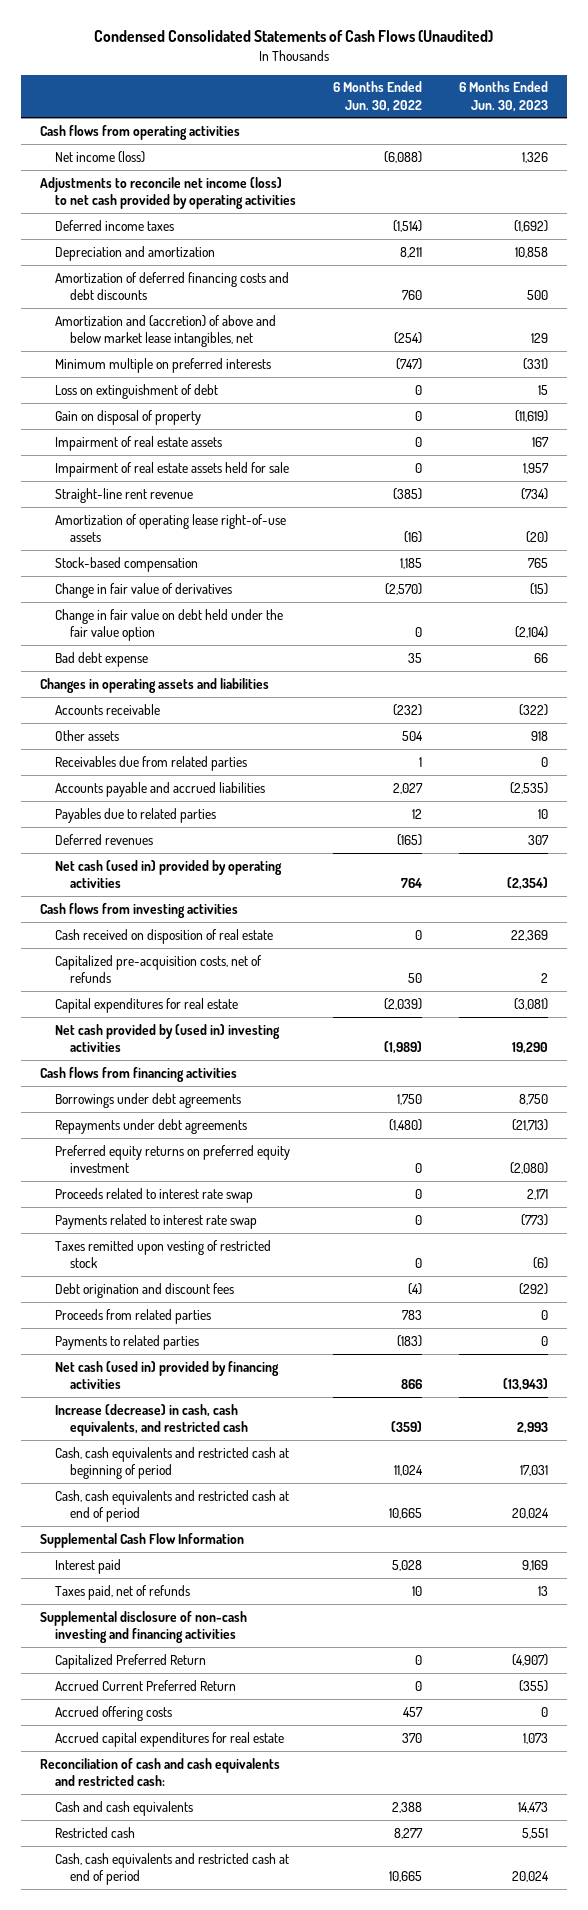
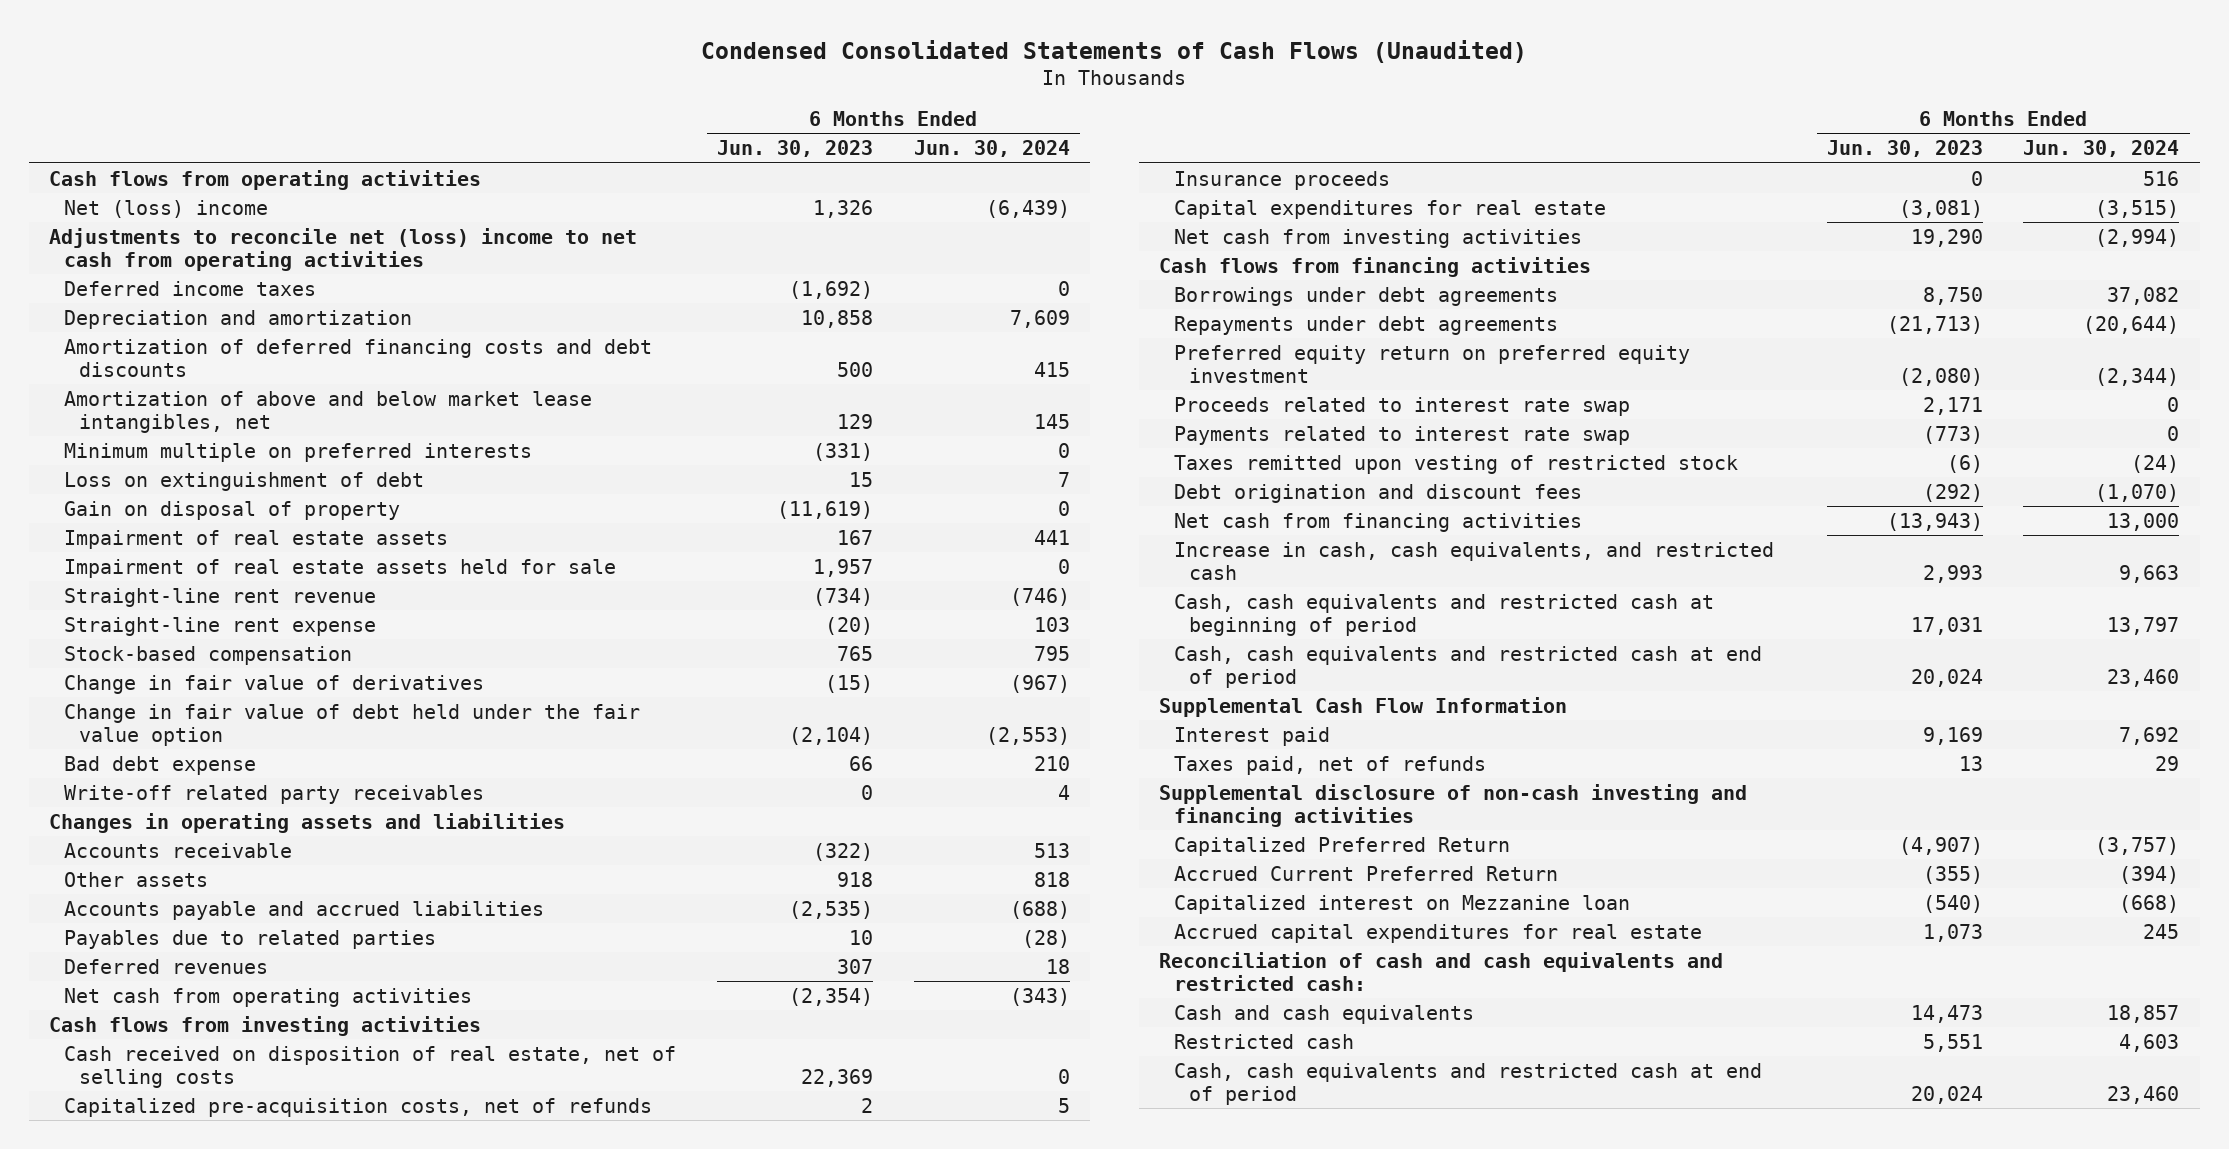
[333,81,423,112] 6 Months Ended Jun. 30, 2022 -> none
none -> [913,140,1070,158] Jun. 30, 2024
[54,150,145,163] Net income (loss) -> [64,199,269,218] Net (loss) income
[39,176,296,209] Adjustments to reconcile net income (loss) to net cash provided by operating activities -> [49,227,638,271] Adjustments to reconcile net (loss) income to net cash from operating activities
[54,314,276,347] Amortization and (accretion) of above and below market lease intangibles, net -> [64,390,593,433] Amortization of above and below market lease intangibles, net
[54,513,286,542] Amortization of operating lease right-of-use assets -> none
none -> [64,616,377,636] Straight-line rent expense
[54,608,283,641] Change in fair value on debt held under the fair value option -> [64,703,641,746] Change in fair value of debt held under the fair value option
none -> [64,784,485,804] Write-off related party receivables
[54,755,247,771] Receivables due from related parties -> none
[54,859,282,888] Net cash (used in) provided by operating activities -> [64,987,473,1007] Net cash from operating activities
[54,928,273,944] Cash received on disposition of real estate -> [64,1045,677,1088] Cash received on disposition of real estate, net of selling costs
none -> [1173,170,1390,190] Insurance proceeds
[54,1023,280,1052] Net cash provided by (used in) investing activities -> [1173,228,1582,248] Net cash from investing activities
[54,1144,290,1173] Preferred equity returns on preferred equity investment -> [1173,344,1690,383] Preferred equity return on preferred equity investment
[54,1308,211,1324] Proceeds from related parties -> none
[54,1334,199,1350] Payments to related parties -> none
[54,1360,279,1389] Net cash (used in) provided by financing activities -> [1173,512,1582,532] Net cash from financing activities
[54,1403,248,1436] Increase (decrease) in cash, cash equivalents, and restricted cash -> [1173,541,1774,580] Increase in cash, cash equivalents, and restricted cash
[54,1705,172,1721] Accrued offering costs -> none
none -> [1173,894,1630,914] Capitalized interest on Mezzanine loan

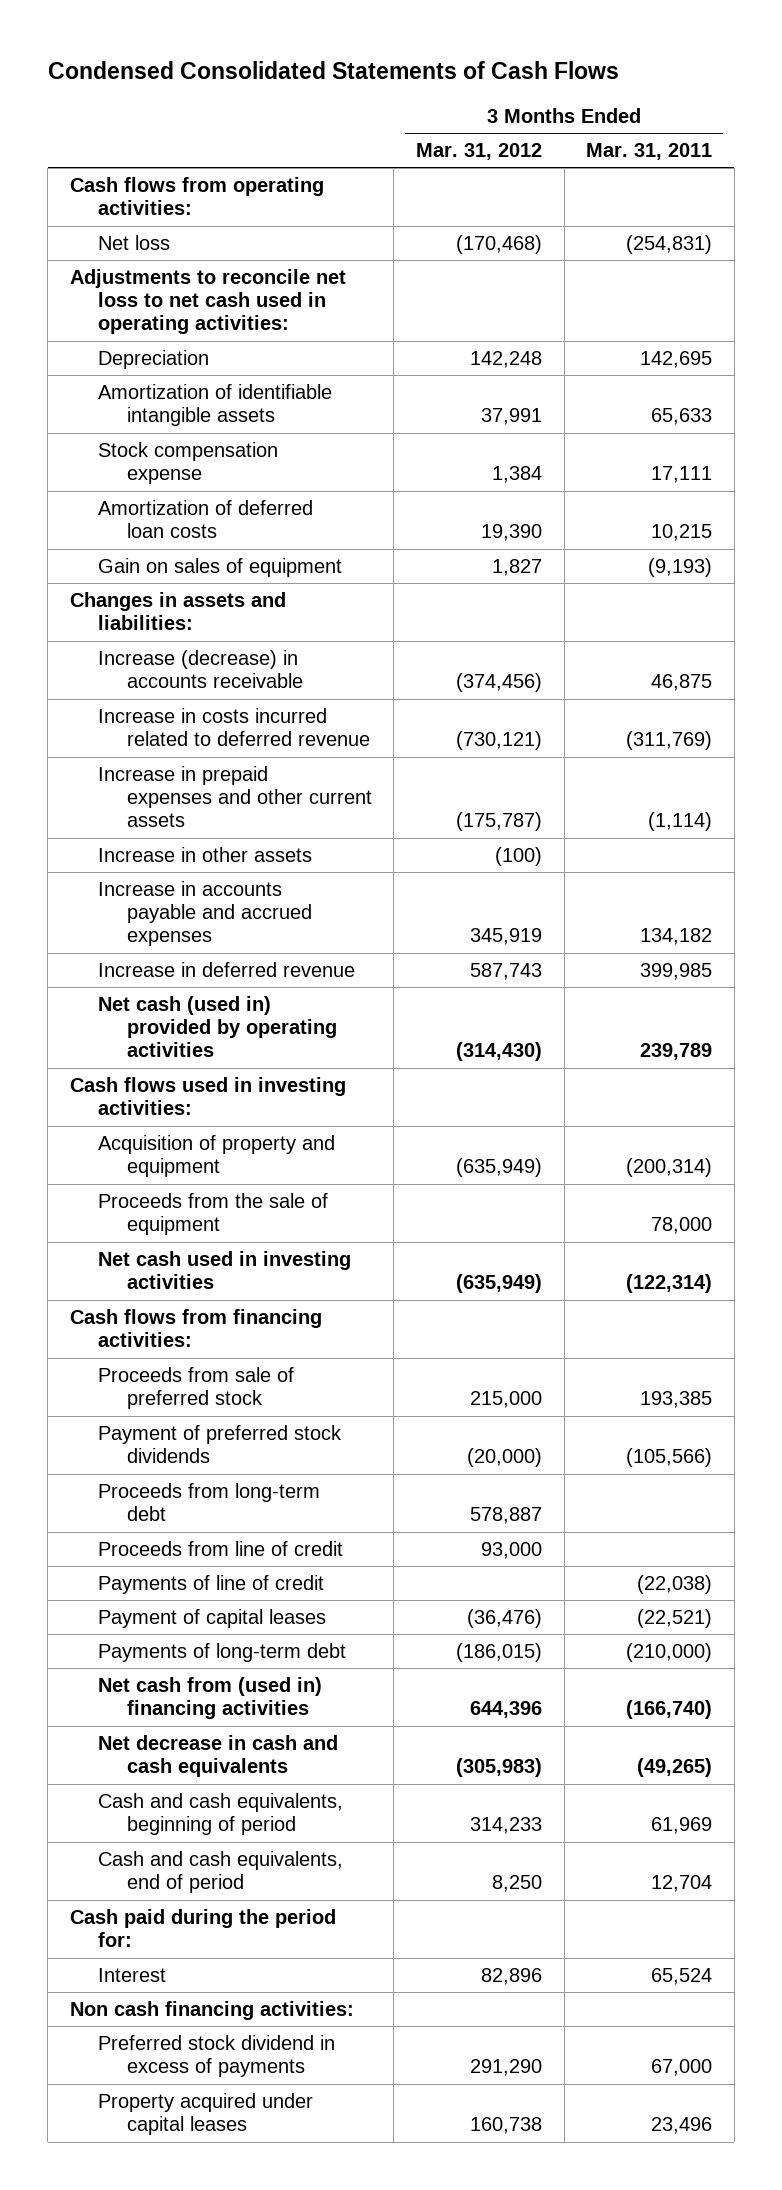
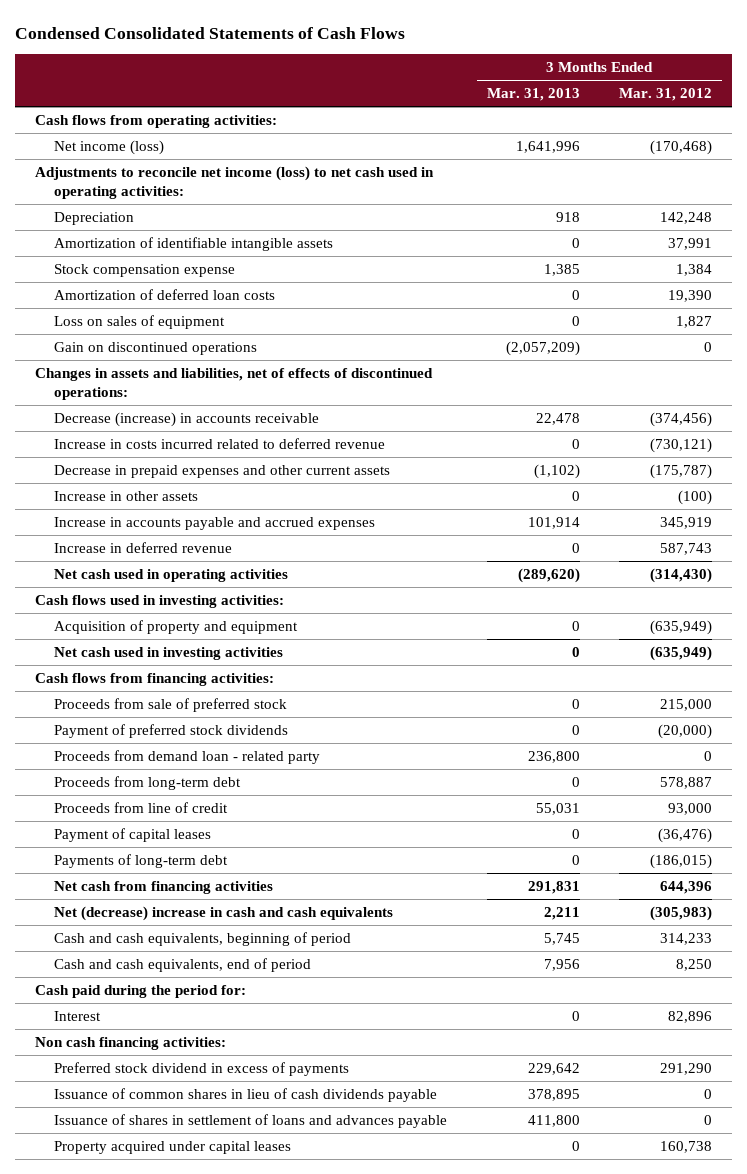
[586,143,713,161] Mar. 31, 2011 -> none
none -> [486,88,580,102] Mar. 31, 2013
[98,235,171,251] Net loss -> [53,140,164,156] Net income (loss)
[70,269,347,335] Adjustments to reconcile net loss to net cash used in operating activities: -> [34,166,434,199] Adjustments to reconcile net income (loss) to net cash used in operating activities:
[98,558,343,578] Gain on sales of equipment -> [53,315,225,330] Loss on sales of equipment
none -> [53,342,257,356] Gain on discontinued operations
[70,592,287,631] Changes in assets and liabilities: -> [34,368,433,400] Changes in assets and liabilities, net of effects of discontinued operations:
[98,650,303,689] Increase (decrease) in accounts receivable -> [53,412,319,428] Decrease (increase) in accounts receivable
[98,766,372,828] Increase in prepaid expenses and other current assets -> [53,465,390,479] Decrease in prepaid expenses and other current assets
[98,996,337,1058] Net cash (used in) provided by operating activities -> [53,569,288,583] Net cash used in operating activities
[98,1193,329,1236] Proceeds from the sale of equipment -> none
none -> [53,750,320,765] Proceeds from demand loan - related party
[98,1575,325,1595] Payments of line of credit -> none
[98,1677,323,1720] Net cash from (used in) financing activities -> [53,881,273,895] Net cash from financing activities
[98,1735,339,1778] Net decrease in cash and cash equivalents -> [53,906,393,922] Net (decrease) increase in cash and cash equivalents
none -> [53,1088,437,1103] Issuance of common shares in lieu of cash dividends payable
none -> [53,1114,447,1129] Issuance of shares in settlement of loans and advances payable

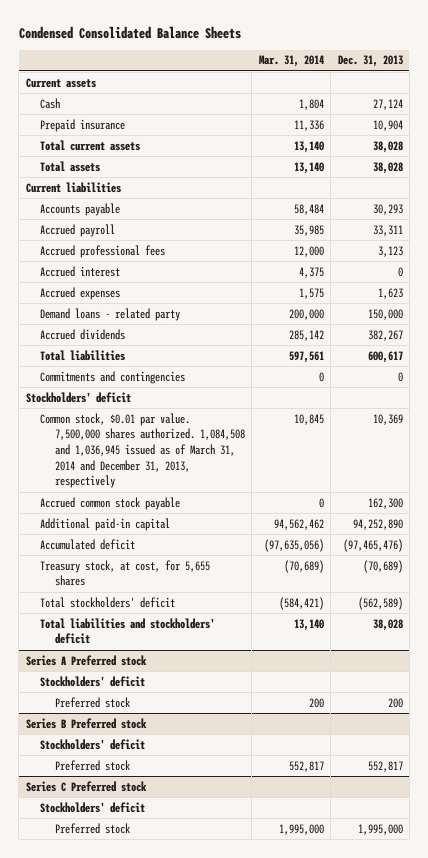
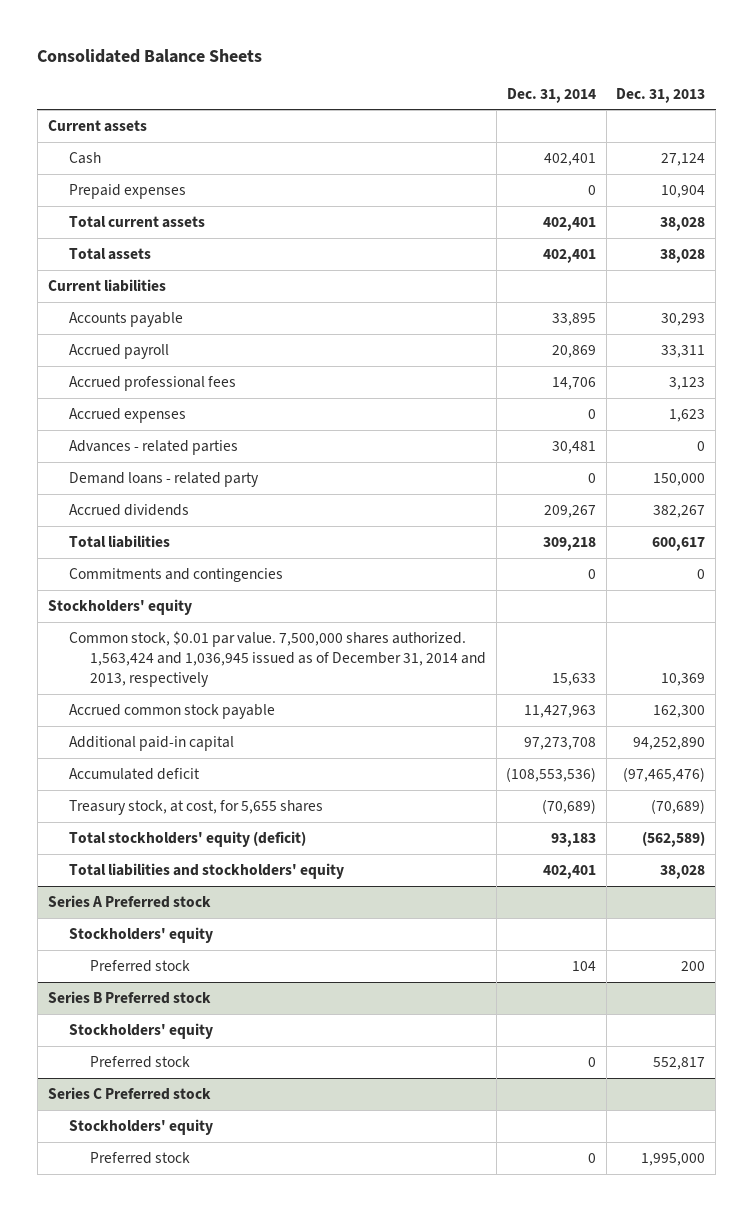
[18,25,241,39] Condensed Consolidated Balance Sheets -> [37,48,263,63] Consolidated Balance Sheets
[258,55,324,68] Mar. 31, 2014 -> none
none -> [507,87,597,103] Dec. 31, 2014
[40,118,126,132] Prepaid insurance -> [68,184,186,200] Prepaid expenses
[40,265,121,277] Accrued interest -> none
none -> [68,440,238,456] Advances - related parties
[25,391,131,403] Stockholders' deficit -> [47,599,192,616] Stockholders' equity
[40,412,245,489] Common stock, $0.01 par value. 7,500,000 shares authorized. 1,084,508 and 1,036,945 issued as of March 31, 2014 and December 31, 2013, respectively -> [68,631,487,687] Common stock, $0.01 par value. 7,500,000 shares authorized. 1,563,424 and 1,036,945 issued as of December 31, 2014 and 2013, respectively
[40,596,176,608] Total stockholders' deficit -> [68,831,306,848] Total stockholders' equity (deficit)
[40,617,216,645] Total liabilities and stockholders' deficit -> [68,863,344,880] Total liabilities and stockholders' equity
[40,675,146,687] Stockholders' deficit -> [68,927,213,944] Stockholders' equity
[40,738,146,750] Stockholders' deficit -> [68,1023,213,1040] Stockholders' equity
[40,801,146,813] Stockholders' deficit -> [68,1119,213,1136] Stockholders' equity

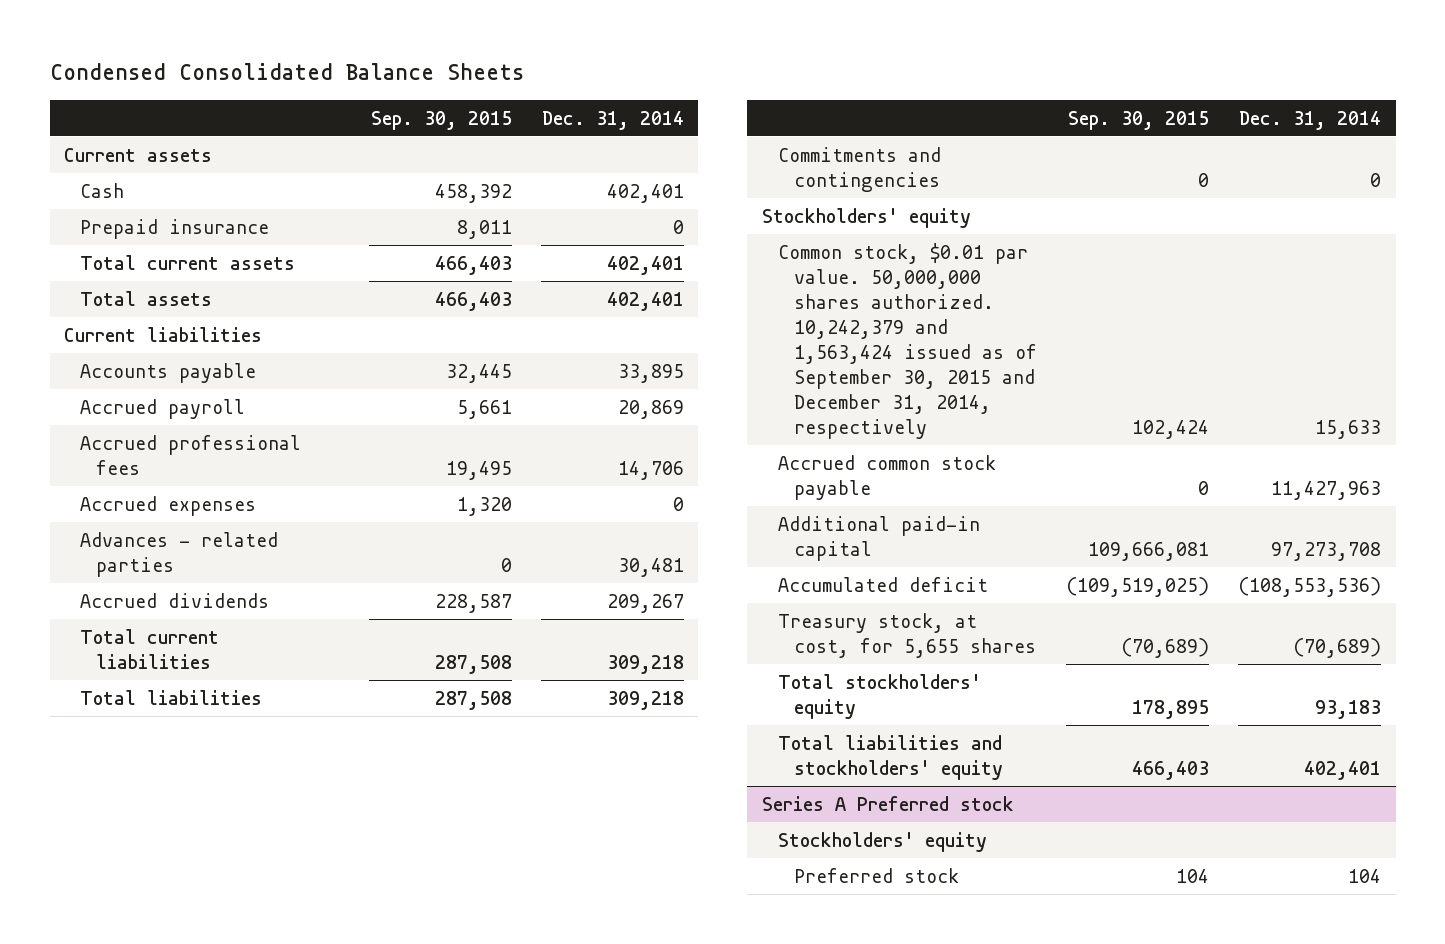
[37,48,263,63] Consolidated Balance Sheets -> [49,63,524,81] Condensed Consolidated Balance Sheets
[616,87,706,103] Dec. 31, 2013 -> none
none -> [370,110,512,130] Sep. 30, 2015
[68,184,186,200] Prepaid expenses -> none
none -> [80,218,270,239] Prepaid insurance
[68,472,259,488] Demand loans - related party -> none
none -> [80,628,220,669] Total current liabilities
[68,631,487,687] Common stock, $0.01 par value. 7,500,000 shares authorized. 1,563,424 and 1,036,945 issued as of December 31, 2014 and 2013, respectively -> [777,242,1037,439] Common stock, $0.01 par value. 50,000,000 shares authorized. 10,242,379 and 1,563,424 issued as of September 30, 2015 and December 31, 2014, respectively
[68,831,306,848] Total stockholders' equity (deficit) -> [777,673,981,719] Total stockholders' equity
[47,991,211,1005] Series B Preferred stock -> none
[68,1023,213,1040] Stockholders' equity -> none
[90,1056,191,1069] Preferred stock -> none
[47,1087,211,1101] Series C Preferred stock -> none
[68,1119,213,1136] Stockholders' equity -> none
[90,1152,191,1165] Preferred stock -> none

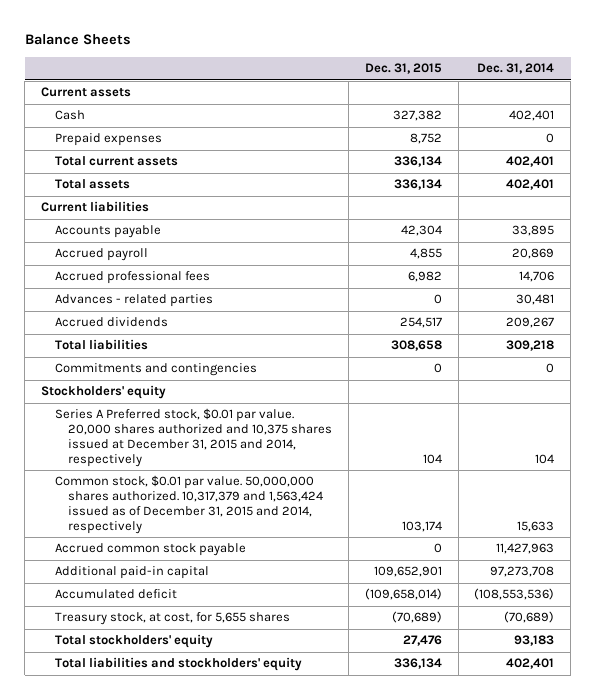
[49,63,524,81] Condensed Consolidated Balance Sheets -> [24,34,131,46] Balance Sheets
[370,110,512,130] Sep. 30, 2015 -> none
none -> [364,63,442,75] Dec. 31, 2015
[80,218,270,239] Prepaid insurance -> none
none -> [54,133,162,147] Prepaid expenses
[80,495,257,516] Accrued expenses -> none
[80,628,220,669] Total current liabilities -> none
none -> [54,408,333,468] Series A Preferred stock, $0.01 par value. 20,000 shares authorized and 10,375 shares issued at December 31, 2015 and 2014, respectively
[777,242,1037,439] Common stock, $0.01 par value. 50,000,000 shares authorized. 10,242,379 and 1,563,424 issued as of September 30, 2015 and December 31, 2014, respectively -> [54,475,324,535] Common stock, $0.01 par value. 50,000,000 shares authorized. 10,317,379 and 1,563,424 issued as of December 31, 2015 and 2014, respectively
[761,795,1014,811] Series A Preferred stock -> none
[777,831,987,852] Stockholders' equity -> none
[793,867,959,883] Preferred stock -> none

